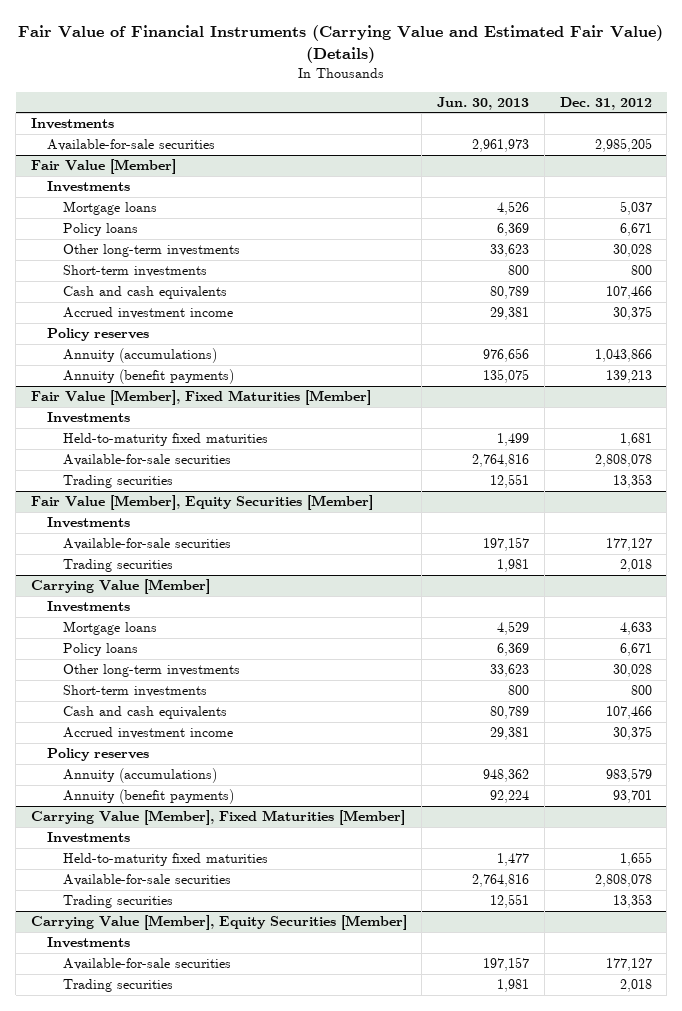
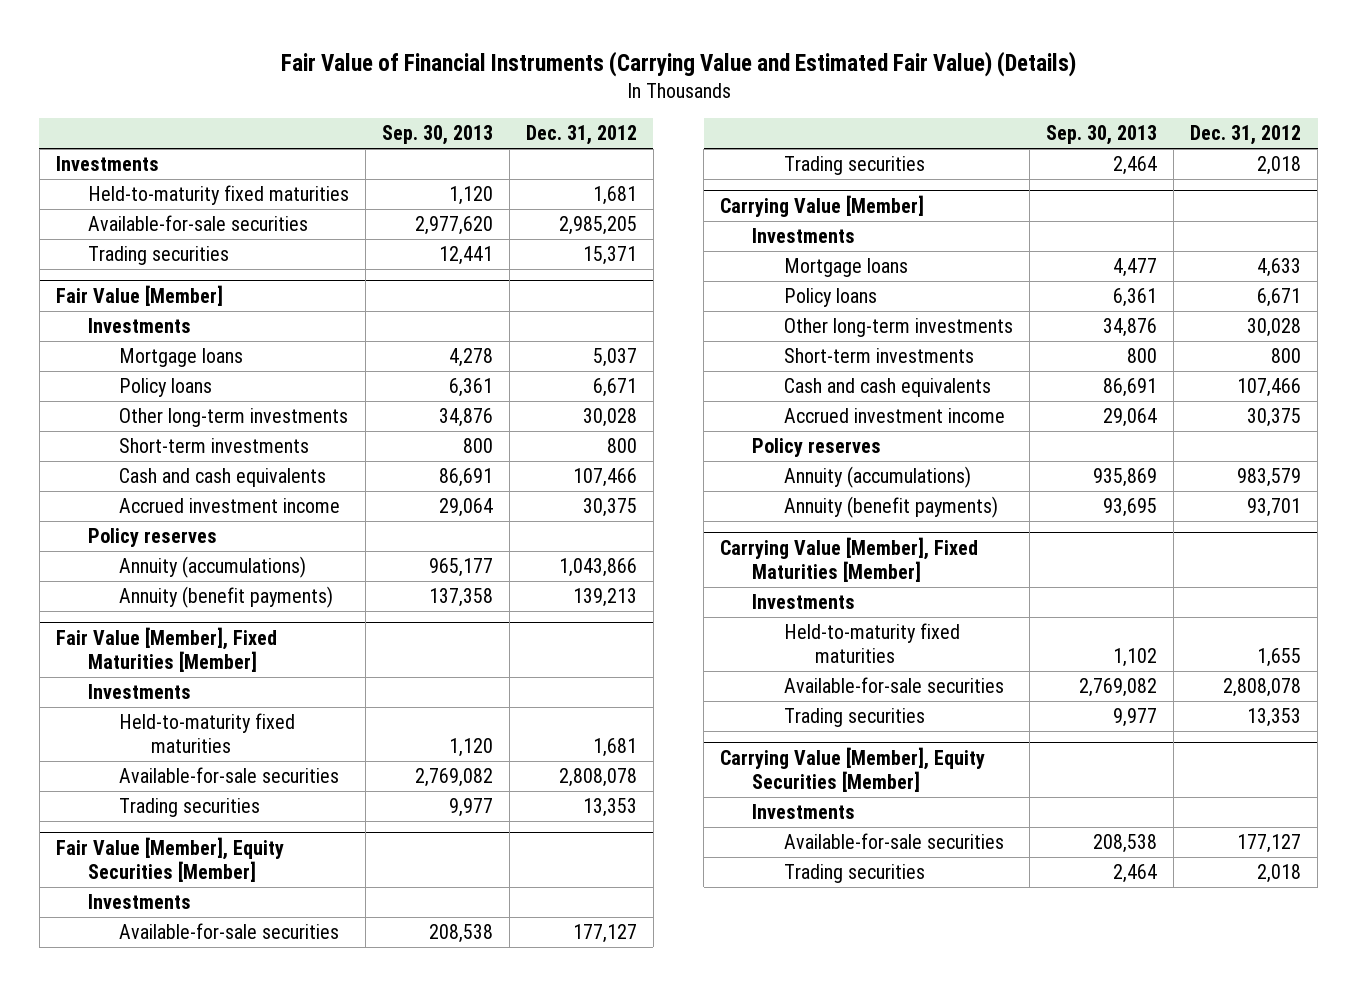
[437,96,530,110] Jun. 30, 2013 -> none
none -> [381,125,493,146] Sep. 30, 2013
none -> [87,185,349,206] Held-to-maturity fixed maturities
none -> [87,246,229,266] Trading securities

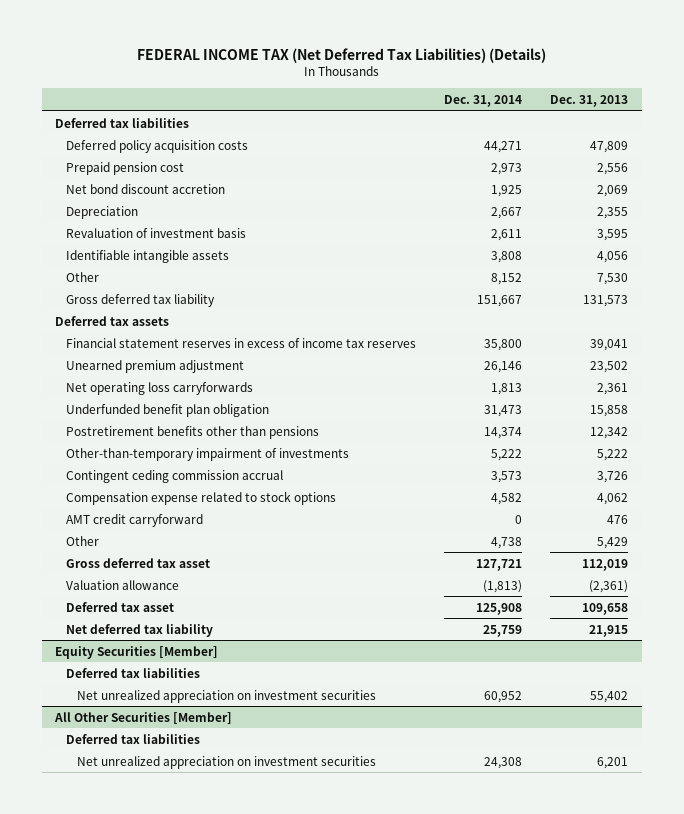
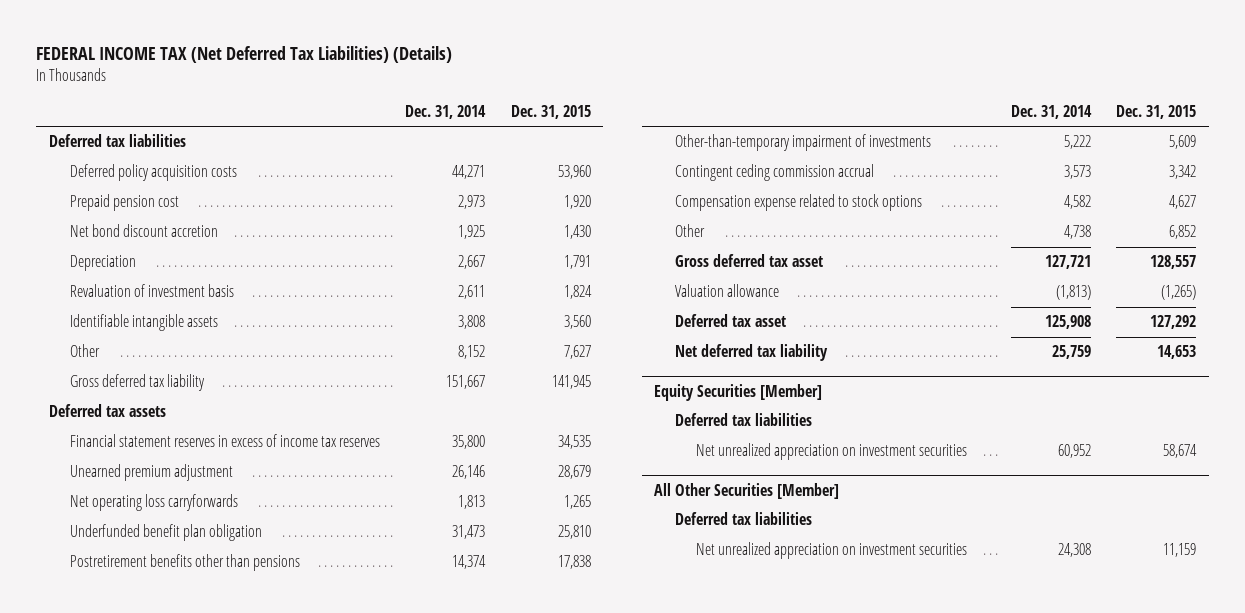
[550,95,629,108] Dec. 31, 2013 -> none
none -> [510,104,591,119] Dec. 31, 2015
[66,513,204,527] AMT credit carryforward -> none

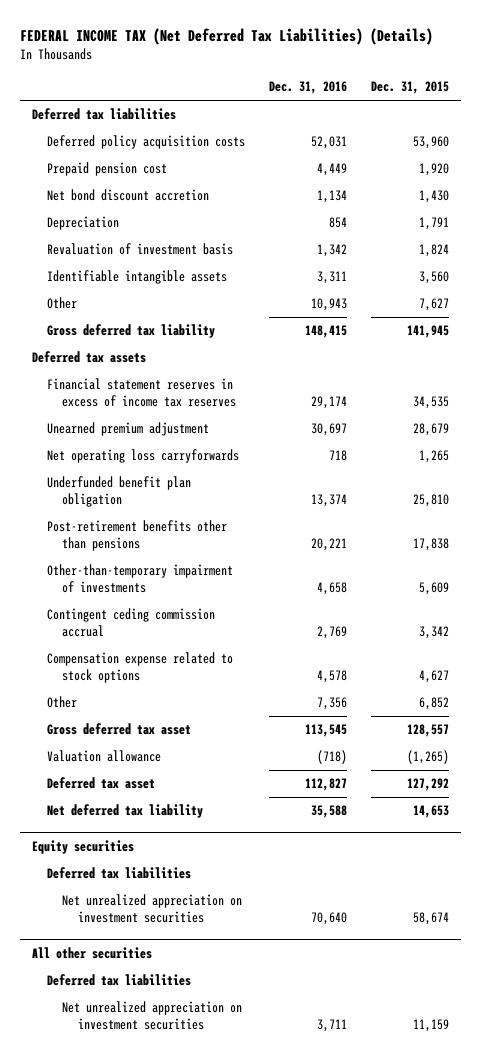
[405,104,487,119] Dec. 31, 2014 -> none
none -> [268,81,347,95] Dec. 31, 2016
[69,554,300,572] Postretirement benefits other than pensions -> [46,520,227,552] Post-retirement benefits other than pensions
[654,383,823,401] Equity Securities [Member] -> [31,839,134,854] Equity securities
[654,482,840,499] All Other Securities [Member] -> [31,946,152,959] All other securities

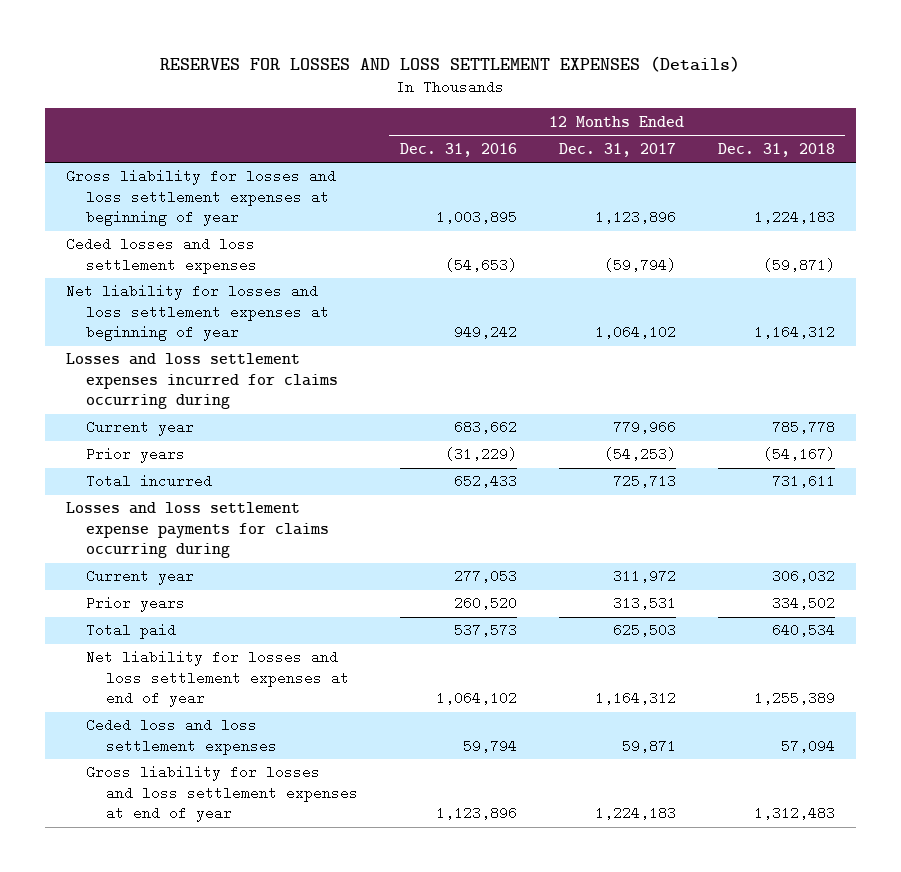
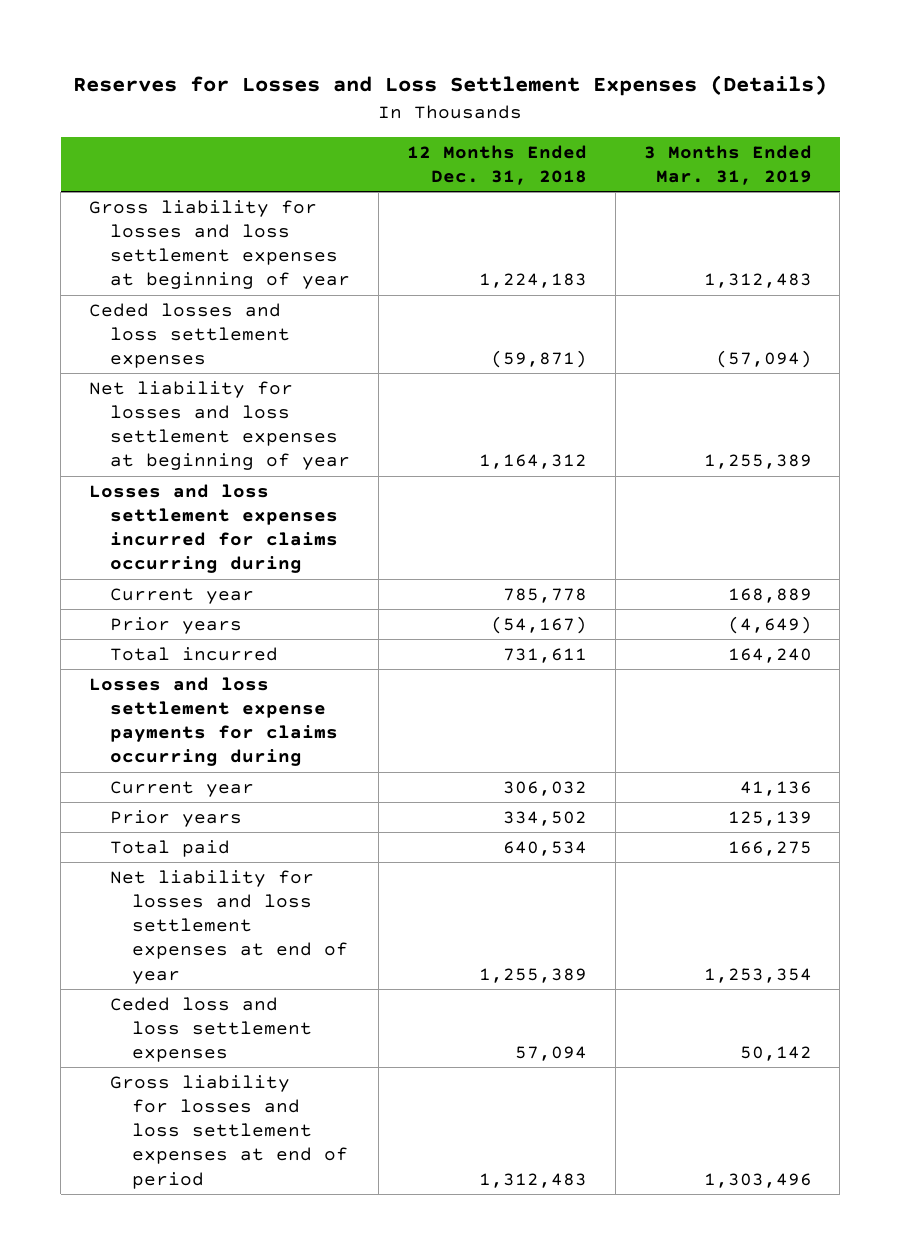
[160,56,741,73] RESERVES FOR LOSSES AND LOSS SETTLEMENT EXPENSES (Details) -> [73,75,828,97] Reserves for Losses and Loss Settlement Expenses (Details)
[399,142,517,157] Dec. 31, 2016 -> none
[558,142,676,157] Dec. 31, 2017 -> none
none -> [643,144,812,186] 3 Months Ended Mar. 31, 2019
[85,765,358,823] Gross liability for losses and loss settlement expenses at end of year -> [110,1074,348,1189] Gross liability for losses and loss settlement expenses at end of period

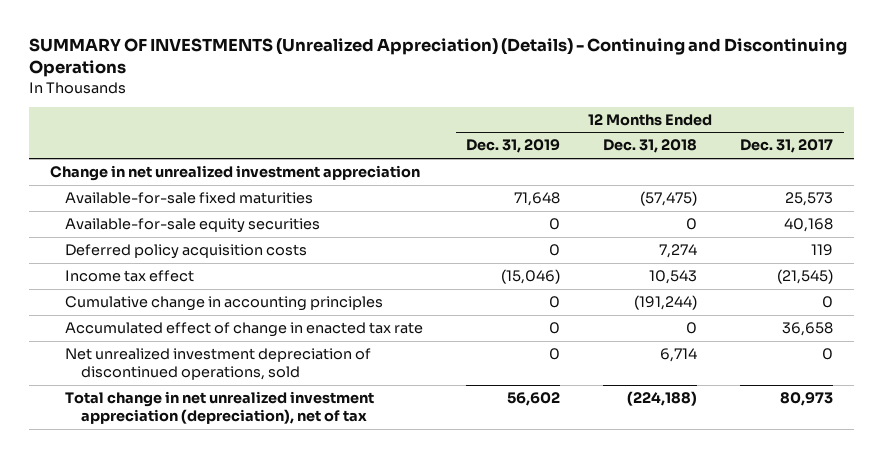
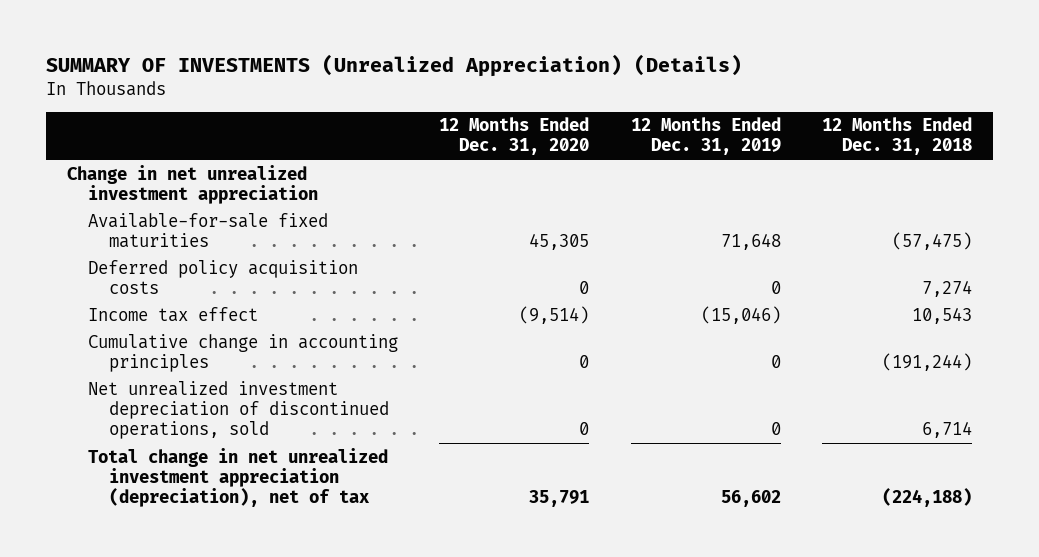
[28,37,847,78] SUMMARY OF INVESTMENTS (Unrealized Appreciation) (Details) - Continuing and Discontinuing Operations -> [46,54,743,78] SUMMARY OF INVESTMENTS (Unrealized Appreciation) (Details)
[739,139,833,154] Dec. 31, 2017 -> none
none -> [439,117,590,156] 12 Months Ended Dec. 31, 2020
[65,218,321,234] Available-for-sale equity securities -> none
[65,322,424,338] Accumulated effect of change in enacted tax rate -> none

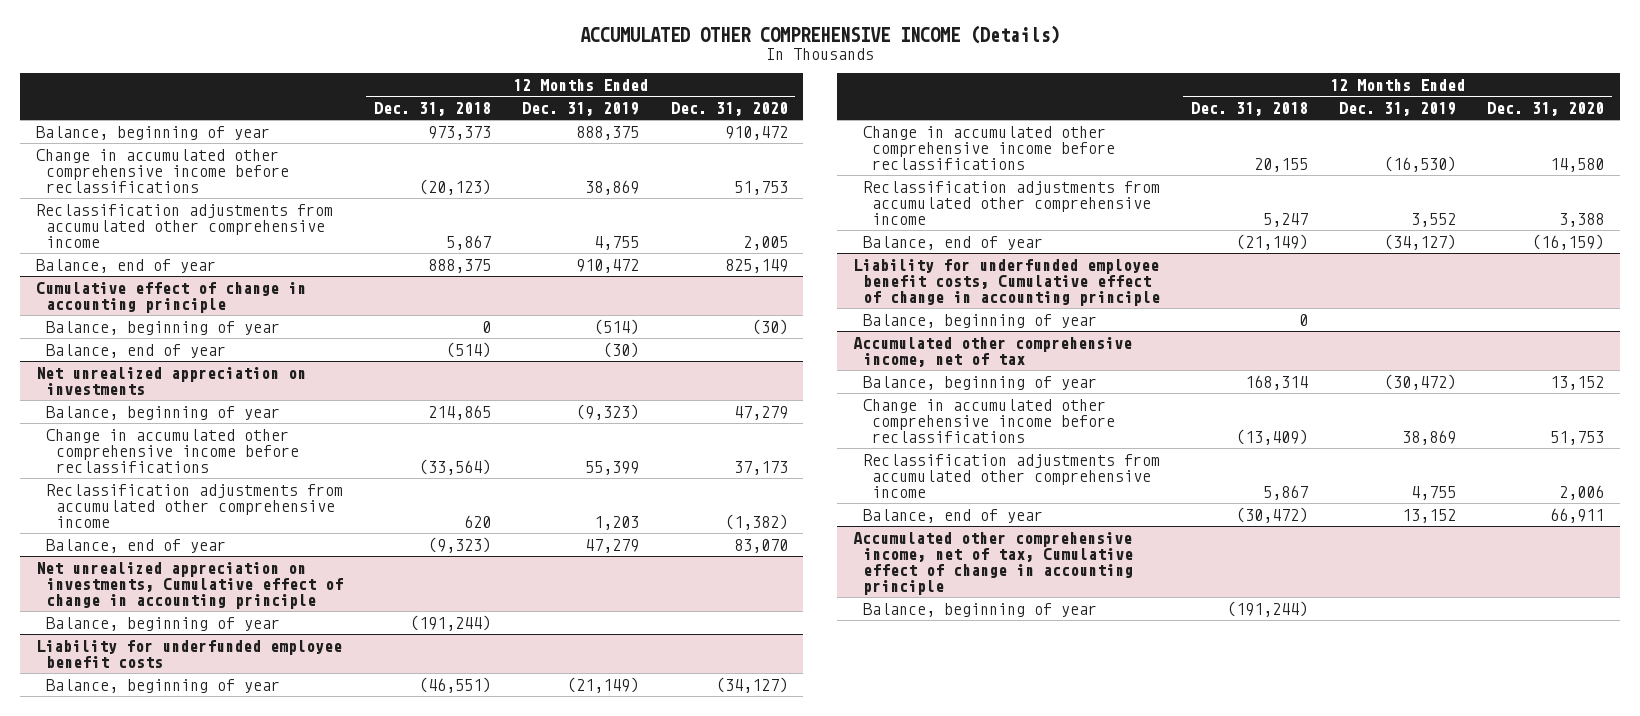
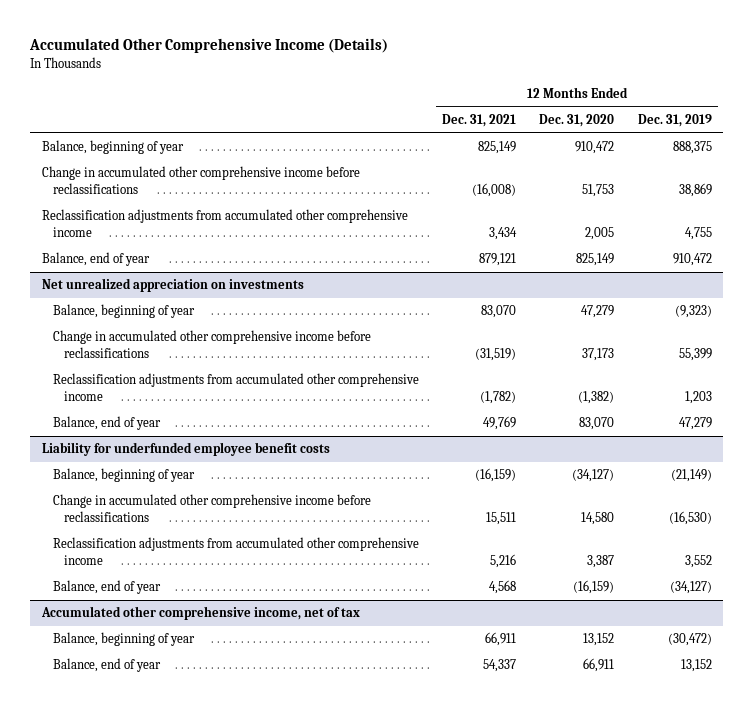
[580,24,1061,44] ACCUMULATED OTHER COMPREHENSIVE INCOME (Details) -> [28,38,388,54] Accumulated Other Comprehensive Income (Details)
[374,102,492,117] Dec. 31, 2018 -> none
none -> [442,114,517,128] Dec. 31, 2021
[36,281,307,313] Cumulative effect of change in accounting principle -> none
[45,320,280,335] Balance, beginning of year -> none
[45,343,226,358] Balance, end of year -> none
[36,561,343,609] Net unrealized appreciation on investments, Cumulative effect of change in accounting principle -> none
[45,616,280,631] Balance, beginning of year -> none
[1559,212,1605,227] 3,388 -> [587,554,615,568] 3,387
[852,258,1160,306] Liability for underfunded employee benefit costs, Cumulative effect of change in accounting principle -> none
[862,313,1097,328] Balance, beginning of year -> none
[862,398,1116,443] Change in accumulated other comprehensive income before reclassifications -> none
[862,453,1160,498] Reclassification adjustments from accumulated other comprehensive income -> none
[852,531,1133,596] Accumulated other comprehensive income, net of tax, Cumulative effect of change in accounting principle -> none
[862,602,1097,617] Balance, beginning of year -> none

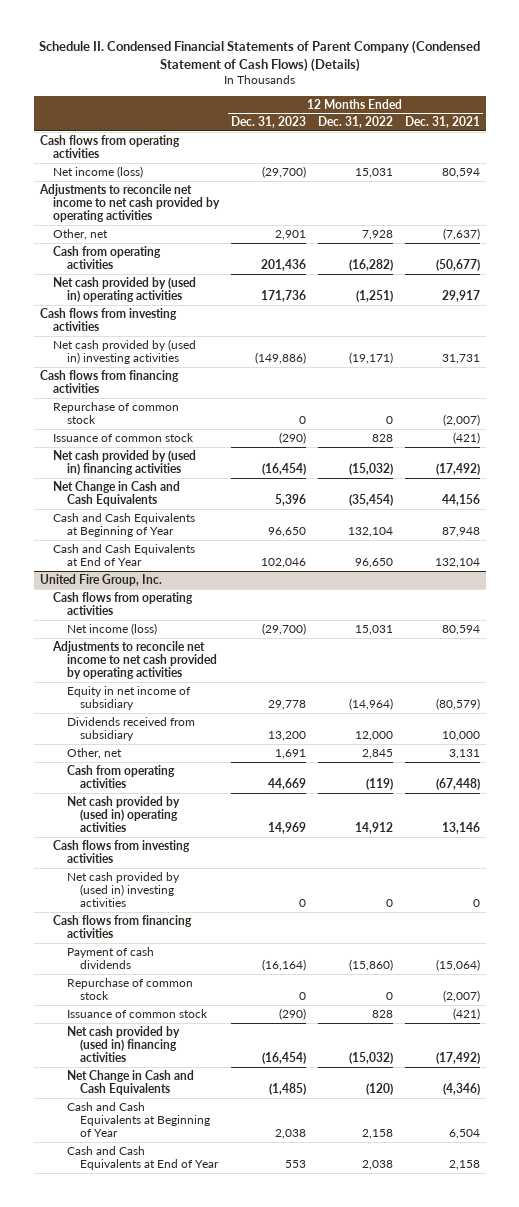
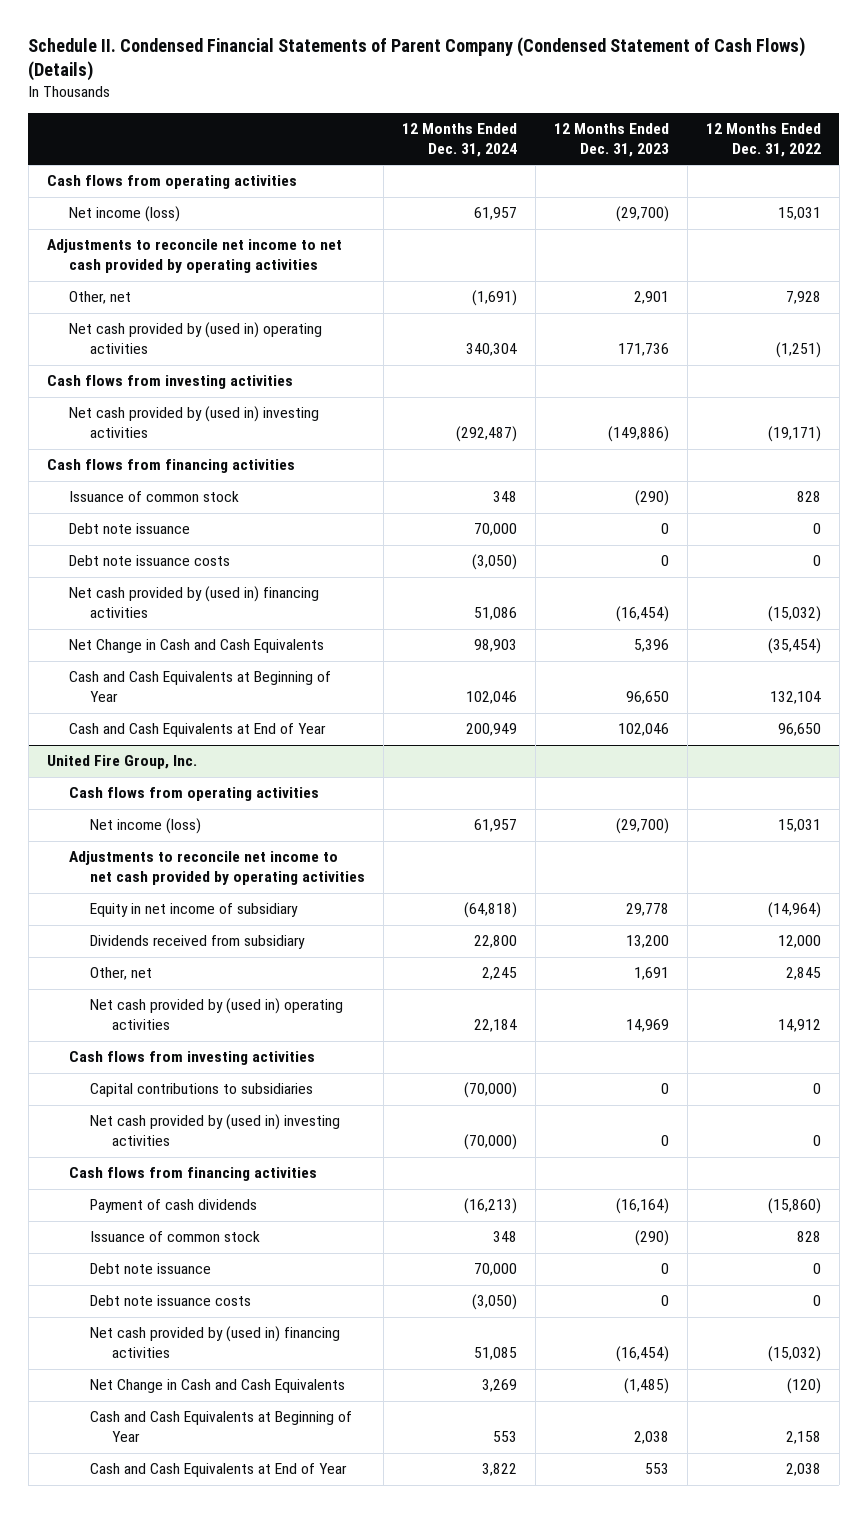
[404,116,480,129] Dec. 31, 2021 -> none
none -> [402,122,518,157] 12 Months Ended Dec. 31, 2024
[53,245,162,270] Cash from operating activities -> none
[53,401,180,425] Repurchase of common stock -> none
none -> [68,523,190,535] Debt note issuance
none -> [68,555,230,567] Debt note issuance costs
[66,764,175,789] Cash from operating activities -> none
none -> [90,1083,314,1098] Capital contributions to subsidiaries
[66,977,193,1001] Repurchase of common stock -> none
none -> [90,1263,212,1275] Debt note issuance
none -> [90,1295,252,1307] Debt note issuance costs

